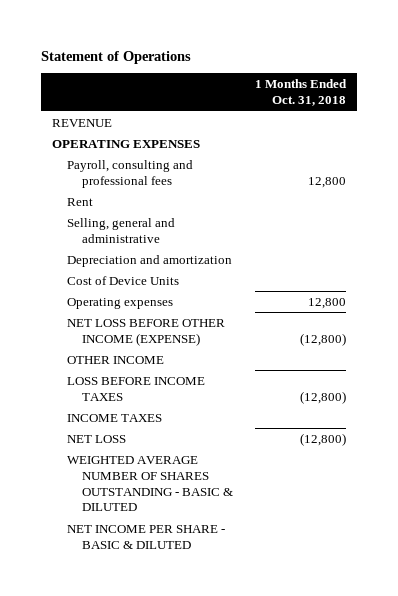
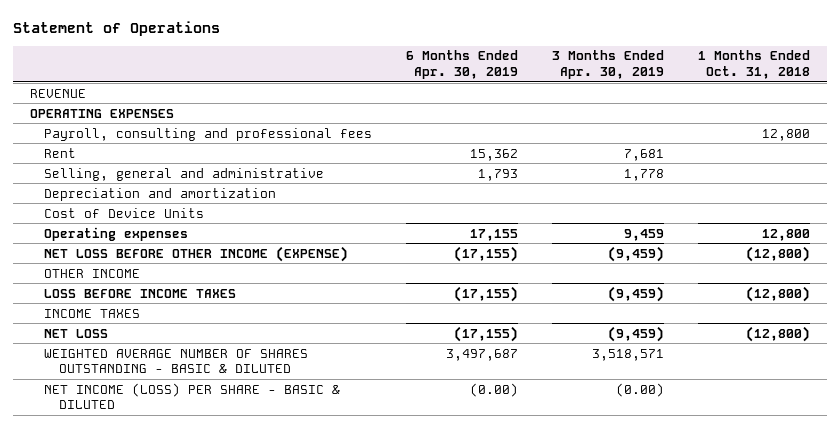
none -> [406,50,519,80] 6 Months Ended Apr. 30, 2019
none -> [552,50,665,80] 3 Months Ended Apr. 30, 2019
[66,524,225,549] NET INCOME PER SHARE - BASIC & DILUTED -> [44,382,341,410] NET INCOME (LOSS) PER SHARE - BASIC & DILUTED

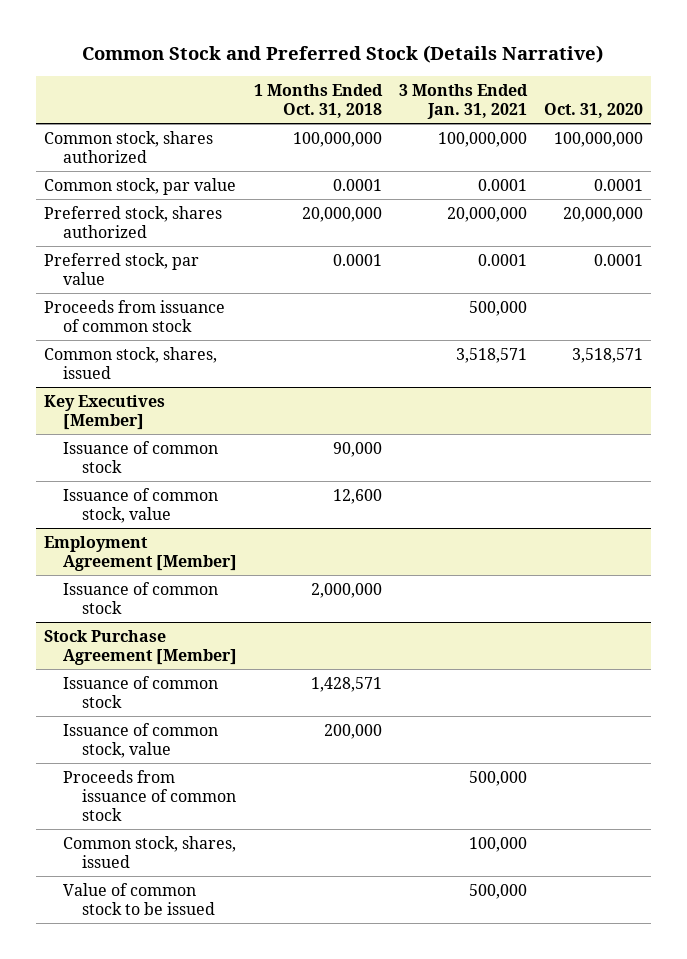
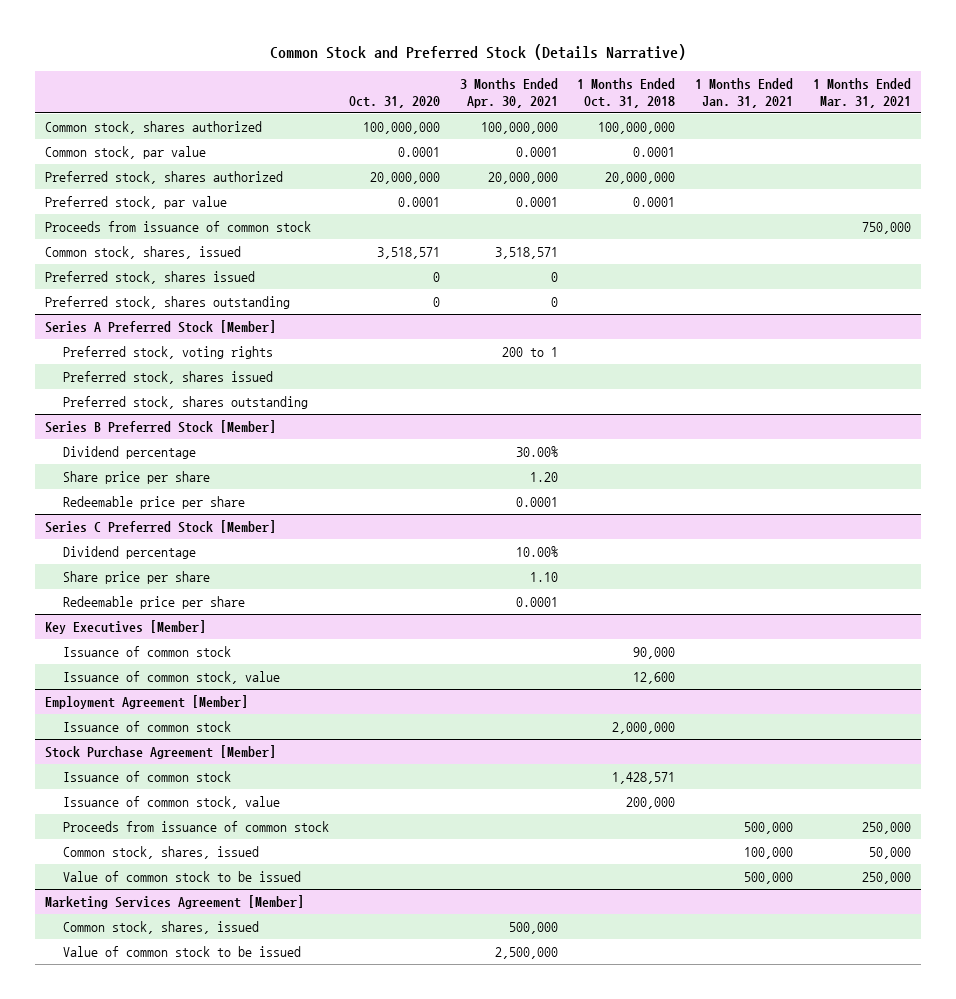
[398,83,528,120] 3 Months Ended Jan. 31, 2021 -> none
none -> [459,77,558,108] 3 Months Ended Apr. 30, 2021
none -> [695,77,794,108] 1 Months Ended Jan. 31, 2021
none -> [812,77,911,108] 1 Months Ended Mar. 31, 2021
none -> [44,270,255,284] Preferred stock, shares issued
none -> [44,295,290,309] Preferred stock, shares outstanding
none -> [44,319,276,333] Series A Preferred Stock [Member]
none -> [63,345,274,359] Preferred stock, voting rights
none -> [63,370,274,384] Preferred stock, shares issued
none -> [63,395,309,409] Preferred stock, shares outstanding
none -> [44,419,276,433] Series B Preferred Stock [Member]
none -> [63,445,197,459] Dividend percentage
none -> [63,470,211,484] Share price per share
none -> [63,495,246,509] Redeemable price per share
none -> [44,519,276,533] Series C Preferred Stock [Member]
none -> [63,545,197,559] Dividend percentage
none -> [63,570,211,584] Share price per share
none -> [63,595,246,609] Redeemable price per share
none -> [44,894,304,909] Marketing Services Agreement [Member]
none -> [63,920,260,934] Common stock, shares, issued
none -> [63,945,302,957] Value of common stock to be issued

